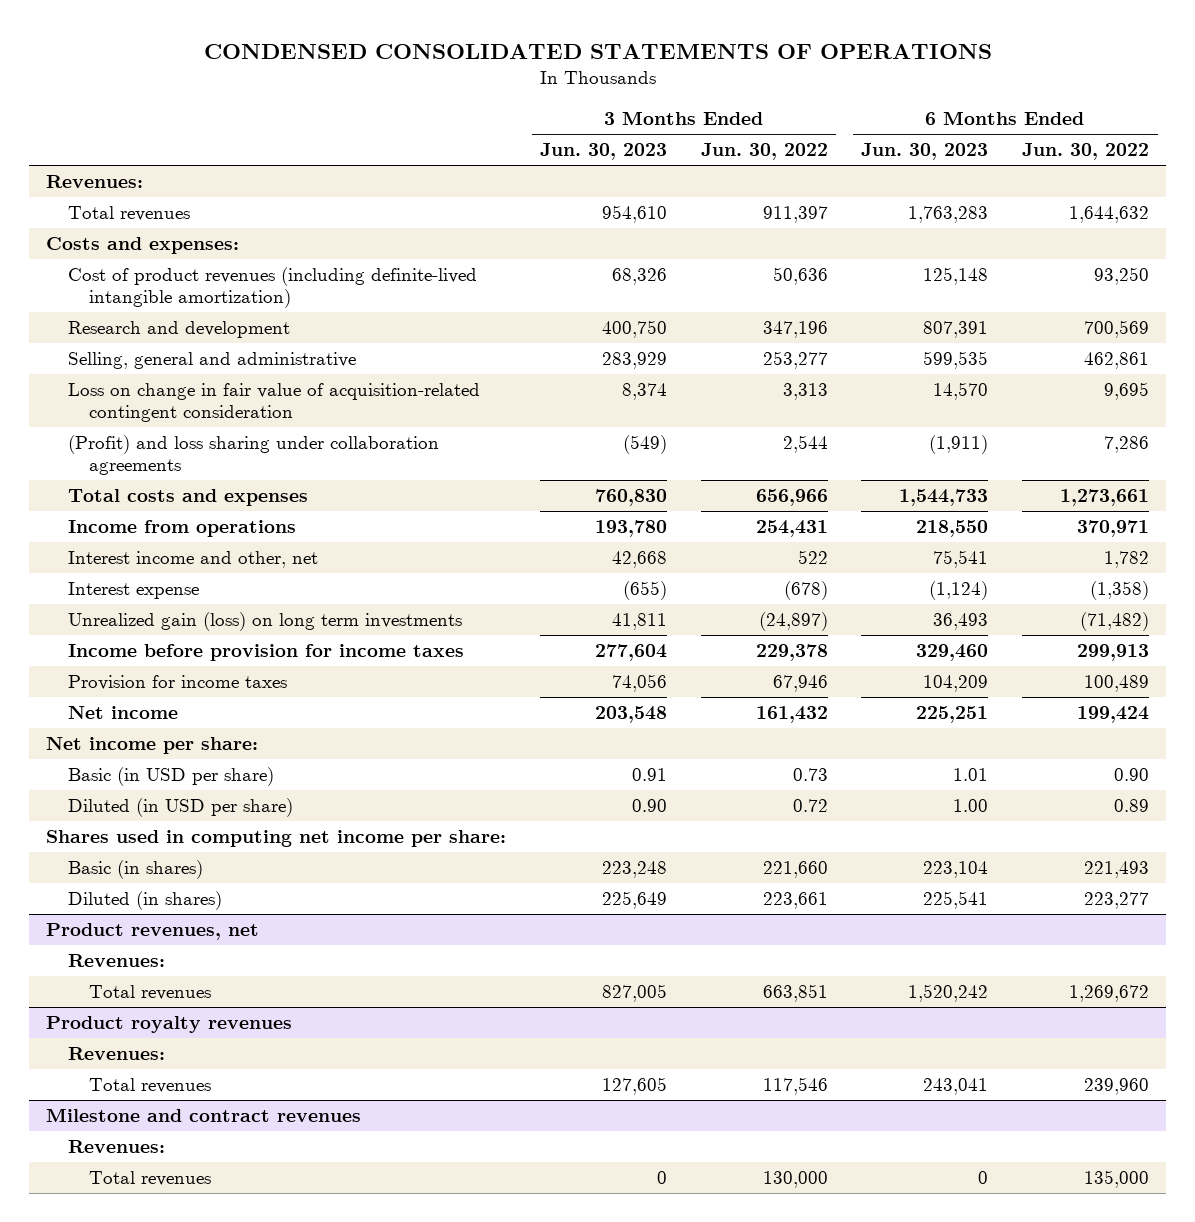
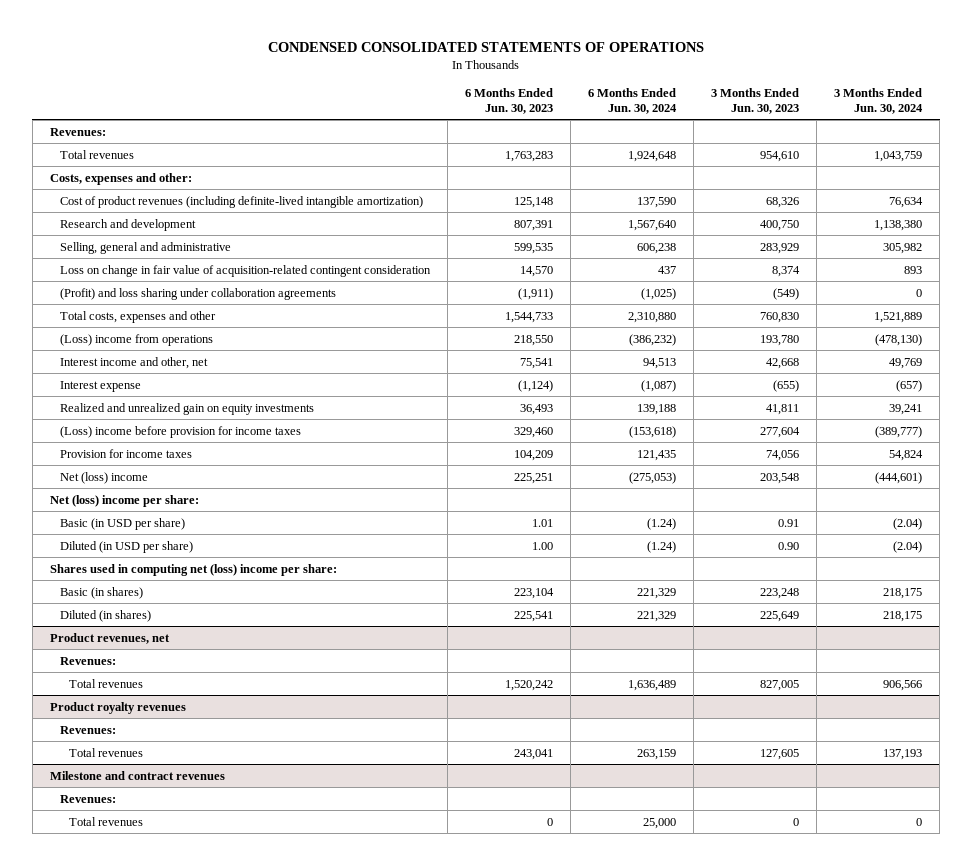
[700,143,828,161] Jun. 30, 2022 -> none
[1022,143,1150,161] Jun. 30, 2022 -> none
none -> [587,87,677,114] 6 Months Ended Jun. 30, 2024
none -> [834,87,924,114] 3 Months Ended Jun. 30, 2024
[46,237,240,255] Costs and expenses: -> [49,172,192,185] Costs, expenses and other:
[67,489,308,507] Total costs and expenses -> [59,310,216,323] Total costs, expenses and other
[67,520,296,538] Income from operations -> [59,333,213,346] (Loss) income from operations
[67,612,462,632] Unrealized gain (loss) on long term investments -> [59,402,314,415] Realized and unrealized gain on equity investments
[67,644,464,662] Income before provision for income taxes -> [59,425,301,438] (Loss) income before provision for income taxes
[67,706,178,720] Net income -> [59,471,148,484] Net (loss) income
[46,737,259,755] Net income per share: -> [49,494,199,507] Net (loss) income per share:
[46,830,507,848] Shares used in computing net income per share: -> [49,563,337,576] Shares used in computing net (loss) income per share:

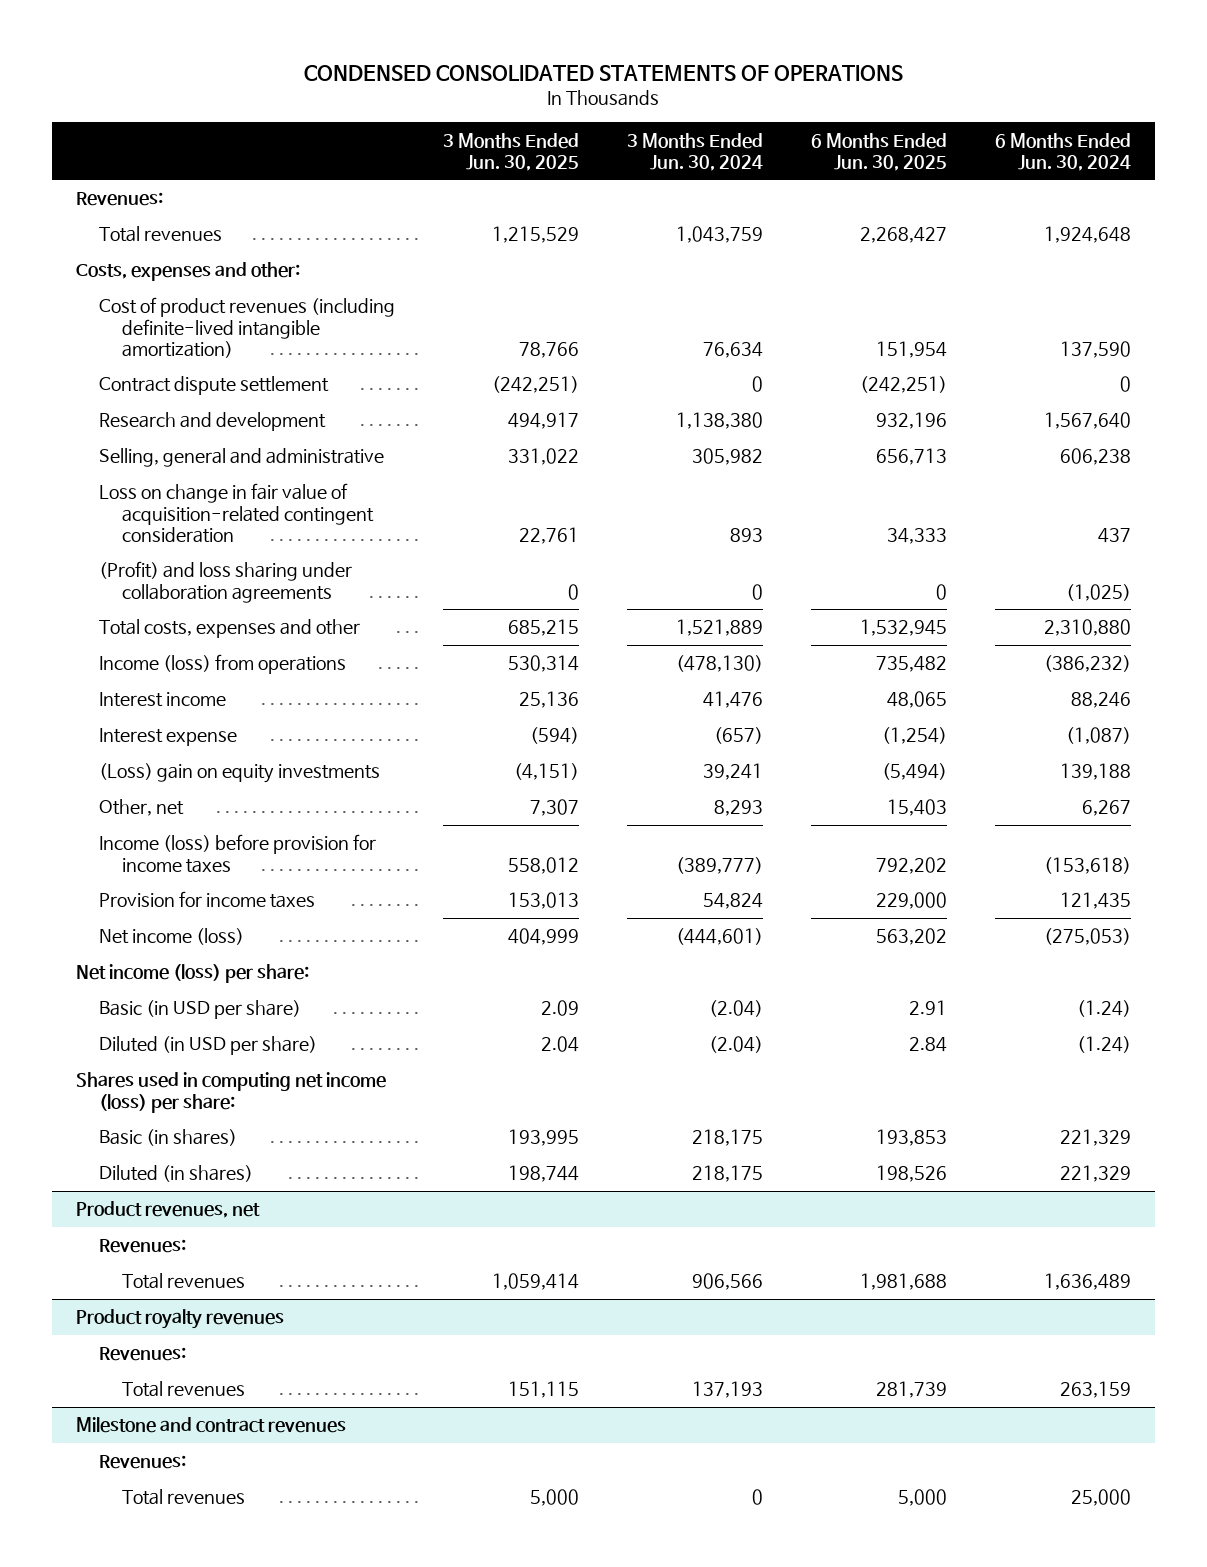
[464,87,553,114] 6 Months Ended Jun. 30, 2023 -> none
[710,87,799,114] 3 Months Ended Jun. 30, 2023 -> none
none -> [443,132,580,172] 3 Months Ended Jun. 30, 2025
none -> [811,132,948,172] 6 Months Ended Jun. 30, 2025
none -> [99,376,330,396] Contract dispute settlement
[59,356,208,369] Interest income and other, net -> none
[59,333,213,346] (Loss) income from operations -> [99,654,347,675] Income (loss) from operations
none -> [99,692,227,708] Interest income
[59,402,314,415] Realized and unrealized gain on equity investments -> [99,763,381,784] (Loss) gain on equity investments
none -> [99,799,185,817] Other, net
[59,425,301,438] (Loss) income before provision for income taxes -> [99,834,377,873] Income (loss) before provision for income taxes
[59,471,148,484] Net (loss) income -> [99,928,245,946] Net income (loss)
[49,494,199,507] Net (loss) income per share: -> [75,964,309,984] Net income (loss) per share:
[49,563,337,576] Shares used in computing net (loss) income per share: -> [75,1072,386,1113] Shares used in computing net income (loss) per share:

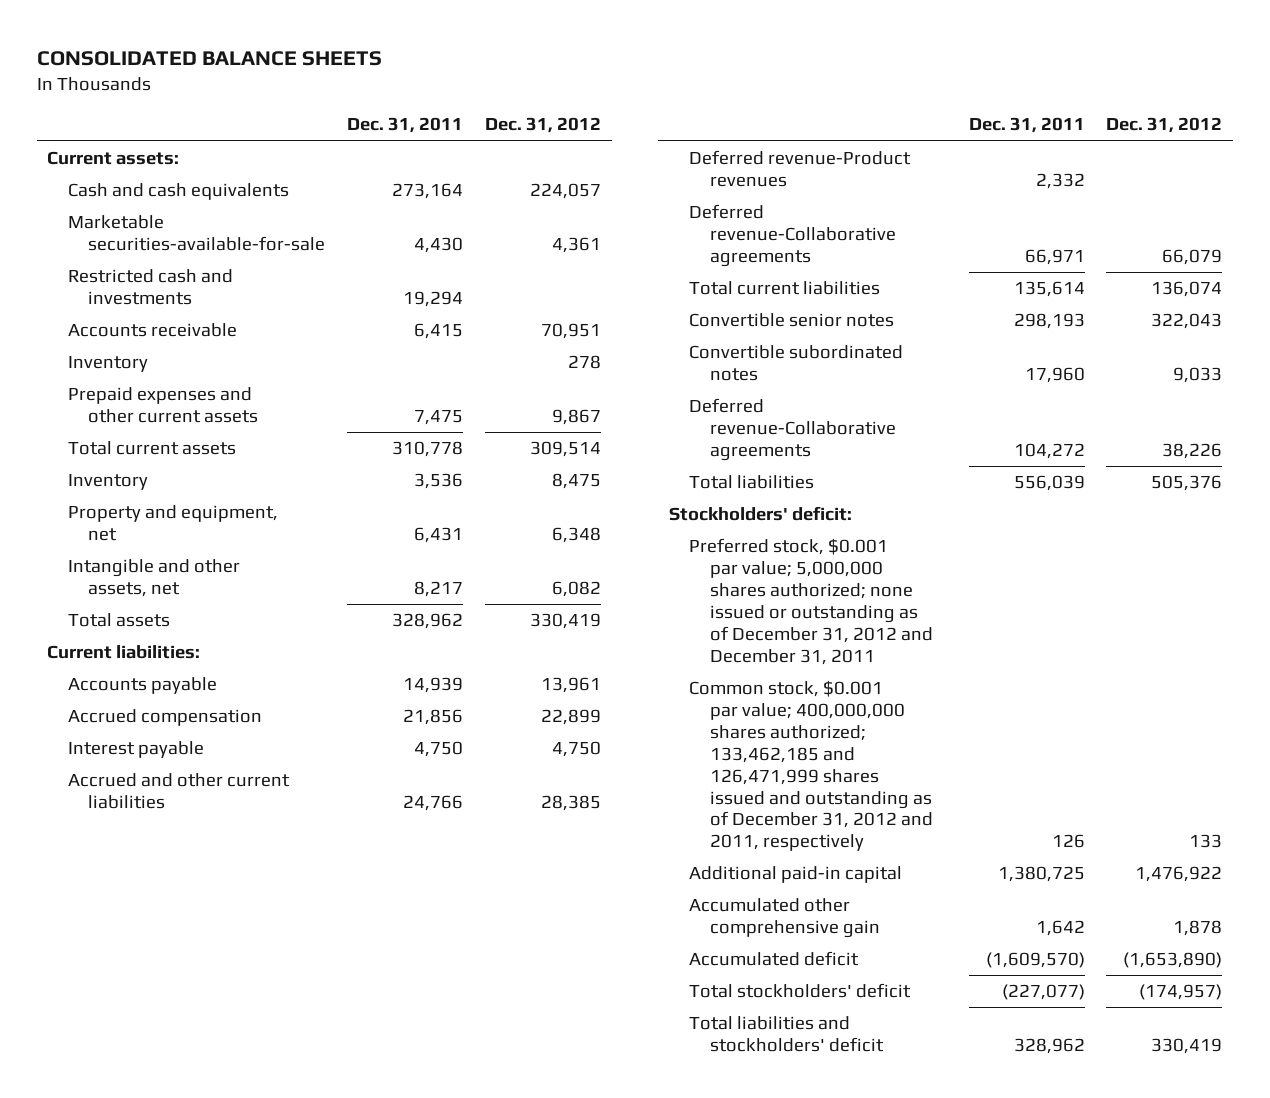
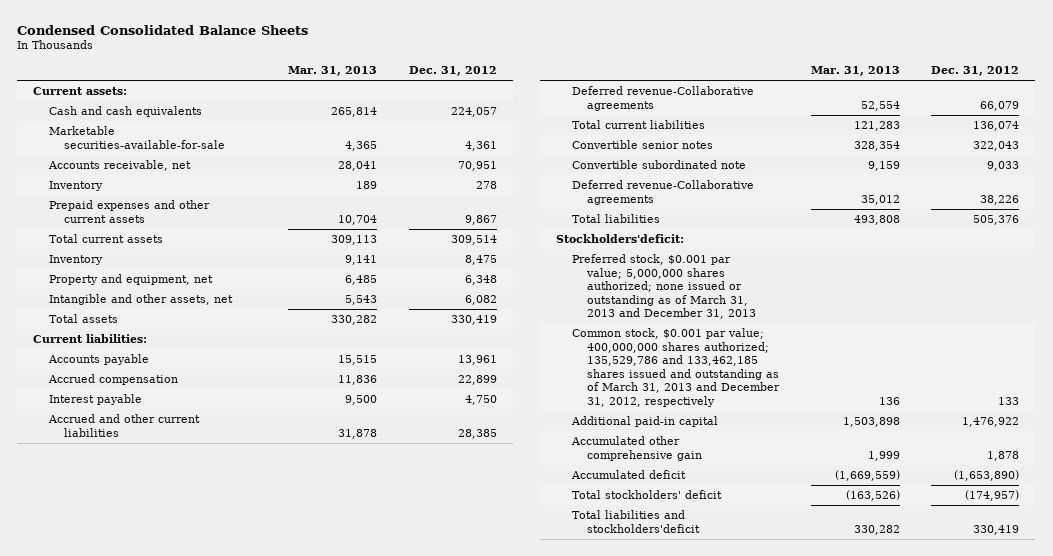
[36,51,382,67] CONSOLIDATED BALANCE SHEETS -> [17,24,309,35] Condensed Consolidated Balance Sheets
[347,117,464,134] Dec. 31, 2011 -> none
none -> [288,66,378,77] Mar. 31, 2013
[67,269,233,305] Restricted cash and investments -> none
[67,323,237,338] Accounts receivable -> [47,160,191,172] Accounts receivable, net
[689,150,912,187] Deferred revenue-Product revenues -> none
[689,345,904,381] Convertible subordinated notes -> [571,160,746,170] Convertible subordinated note
[668,506,852,522] Stockholders' deficit: -> [555,234,684,244] Stockholders'deficit:
[689,538,933,665] Preferred stock, $0.001 par value; 5,000,000 shares authorized; none issued or outstanding as of December 31, 2012 and December 31, 2011 -> [571,254,757,320] Preferred stock, $0.001 par value; 5,000,000 shares authorized; none issued or outstanding as of March 31, 2013 and December 31, 2013
[689,680,933,852] Common stock, $0.001 par value; 400,000,000 shares authorized; 133,462,185 and 126,471,999 shares issued and outstanding as of December 31, 2012 and 2011, respectively -> [571,328,781,407] Common stock, $0.001 par value; 400,000,000 shares authorized; 135,529,786 and 133,462,185 shares issued and outstanding as of March 31, 2013 and December 31, 2012, respectively
[689,1016,884,1052] Total liabilities and stockholders' deficit -> [571,510,701,533] Total liabilities and stockholders'deficit

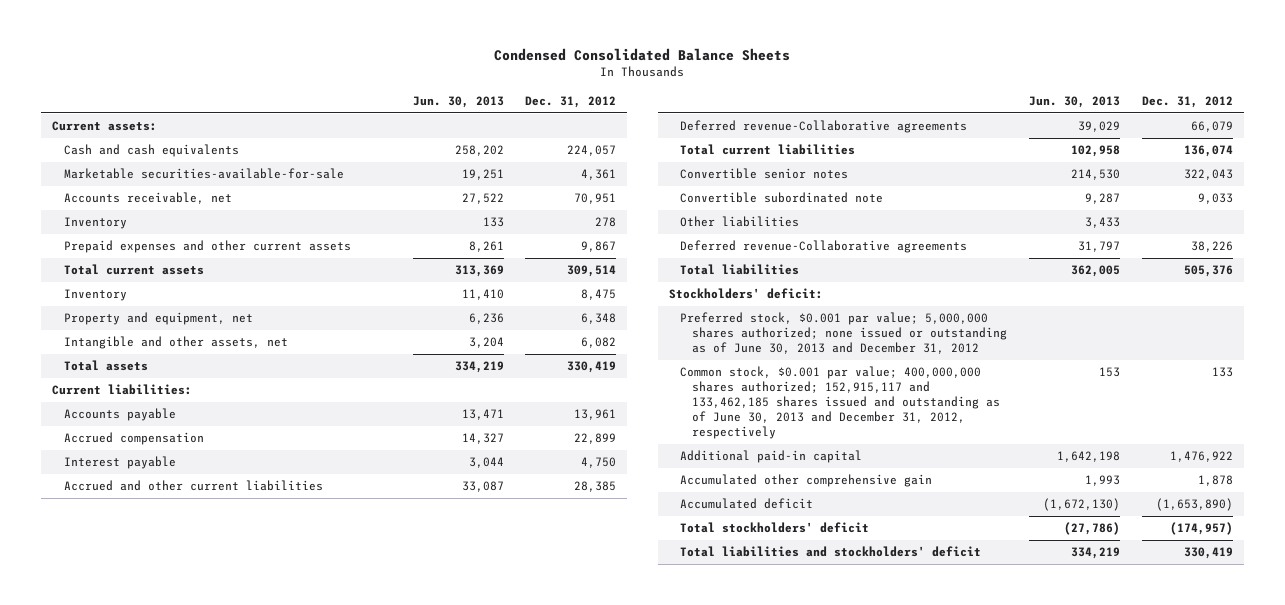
[288,66,378,77] Mar. 31, 2013 -> none
none -> [412,95,504,108] Jun. 30, 2013
none -> [680,216,800,228] Other liabilities
[555,234,684,244] Stockholders'deficit: -> [668,288,823,300] Stockholders' deficit:
[571,254,757,320] Preferred stock, $0.001 par value; 5,000,000 shares authorized; none issued or outstanding as of March 31, 2013 and December 31, 2013 -> [680,312,1008,355] Preferred stock, $0.001 par value; 5,000,000 shares authorized; none issued or outstanding as of June 30, 2013 and December 31, 2012
[571,328,781,407] Common stock, $0.001 par value; 400,000,000 shares authorized; 135,529,786 and 133,462,185 shares issued and outstanding as of March 31, 2013 and December 31, 2012, respectively -> [680,366,1001,440] Common stock, $0.001 par value; 400,000,000 shares authorized; 152,915,117 and 133,462,185 shares issued and outstanding as of June 30, 2013 and December 31, 2012, respectively
[571,510,701,533] Total liabilities and stockholders'deficit -> [680,546,982,558] Total liabilities and stockholders' deficit

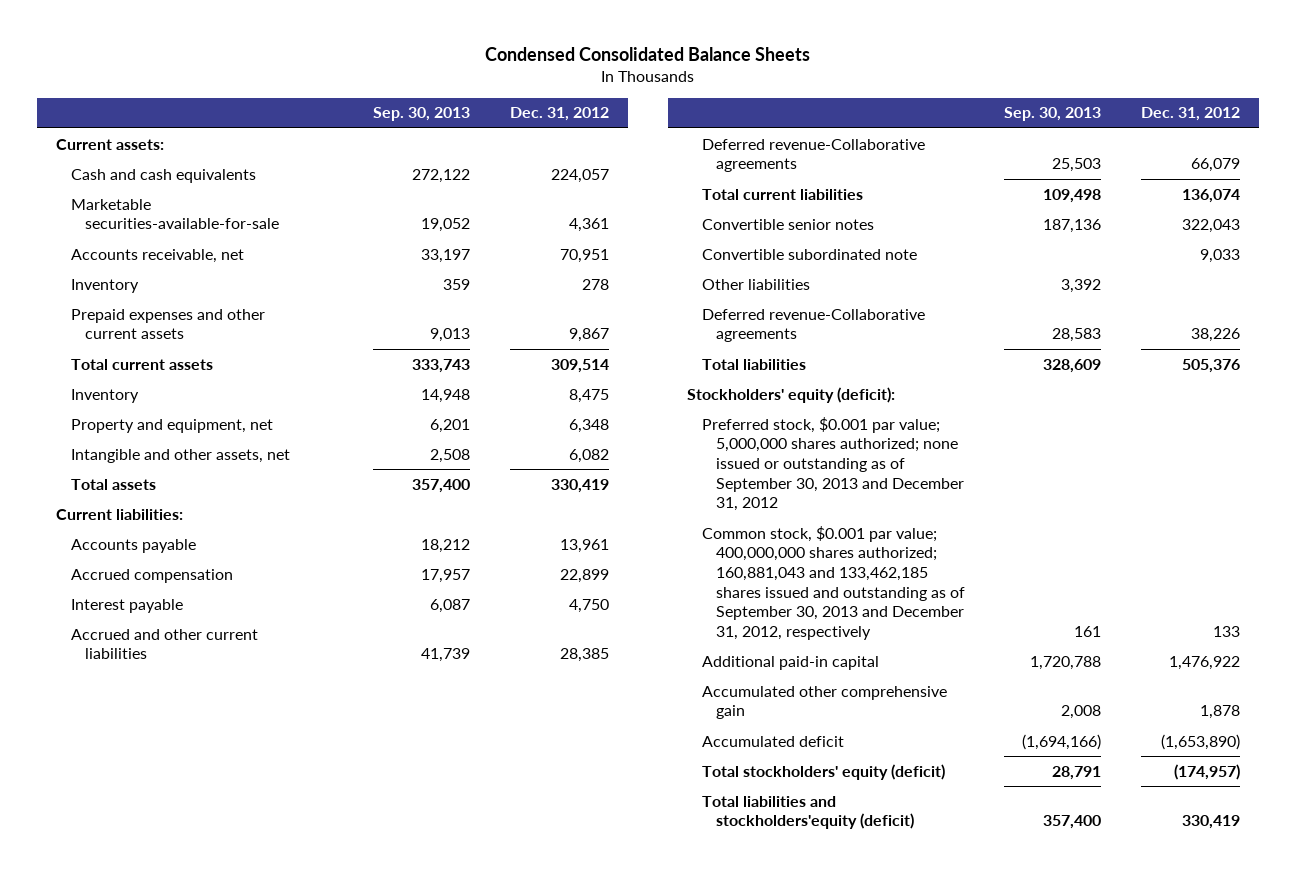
[412,95,504,108] Jun. 30, 2013 -> none
none -> [373,107,471,122] Sep. 30, 2013
[668,288,823,300] Stockholders' deficit: -> [687,386,896,403] Stockholders' equity (deficit):
[680,312,1008,355] Preferred stock, $0.001 par value; 5,000,000 shares authorized; none issued or outstanding as of June 30, 2013 and December 31, 2012 -> [701,416,964,512] Preferred stock, $0.001 par value; 5,000,000 shares authorized; none issued or outstanding as of September 30, 2013 and December 31, 2012
[680,366,1001,440] Common stock, $0.001 par value; 400,000,000 shares authorized; 152,915,117 and 133,462,185 shares issued and outstanding as of June 30, 2013 and December 31, 2012, respectively -> [701,525,965,641] Common stock, $0.001 par value; 400,000,000 shares authorized; 160,881,043 and 133,462,185 shares issued and outstanding as of September 30, 2013 and December 31, 2012, respectively
[680,522,870,534] Total stockholders' deficit -> [701,763,945,780] Total stockholders' equity (deficit)
[680,546,982,558] Total liabilities and stockholders' deficit -> [701,795,914,830] Total liabilities and stockholders'equity (deficit)

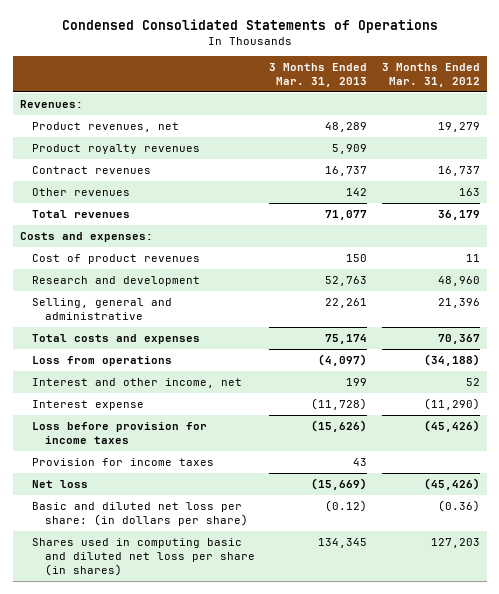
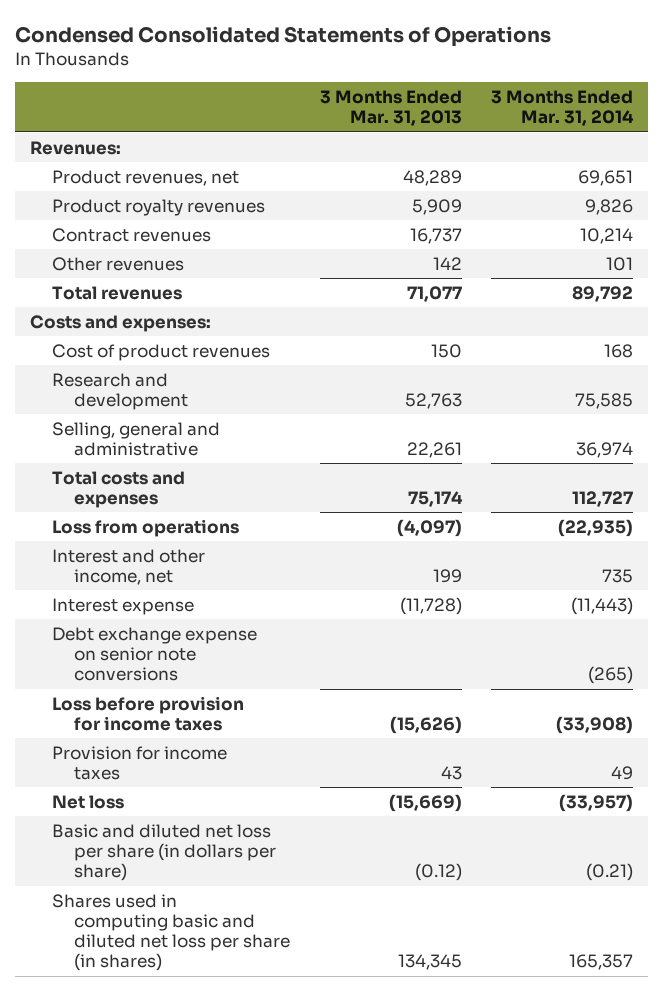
[381,62,480,88] 3 Months Ended Mar. 31, 2012 -> none
none -> [490,90,634,127] 3 Months Ended Mar. 31, 2014
none -> [51,626,257,682] Debt exchange expense on senior note conversions
[32,501,248,527] Basic and diluted net loss per share: (in dollars per share) -> [51,823,277,882] Basic and diluted net loss per share (in dollars per share)

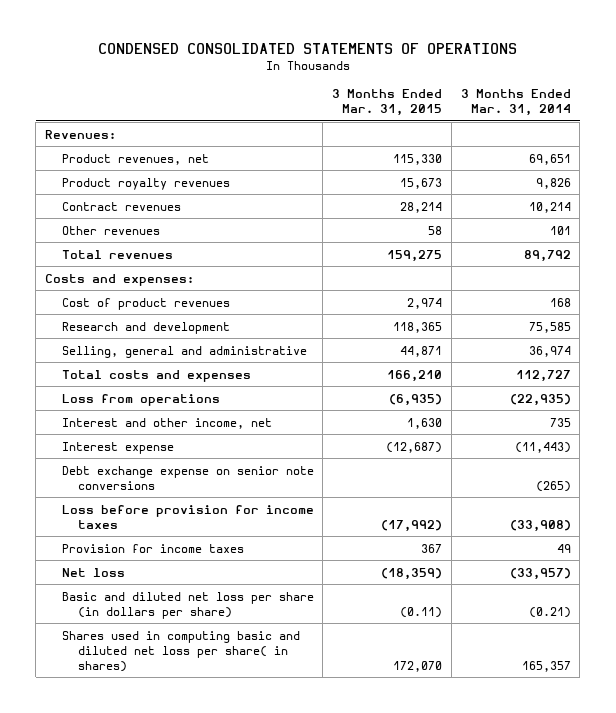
[15,25,552,47] Condensed Consolidated Statements of Operations -> [97,43,517,55] CONDENSED CONSOLIDATED STATEMENTS OF OPERATIONS
[319,90,462,127] 3 Months Ended Mar. 31, 2013 -> none
none -> [332,89,443,117] 3 Months Ended Mar. 31, 2015
[51,893,291,972] Shares used in computing basic and diluted net loss per share (in shares) -> [61,630,300,672] Shares used in computing basic and diluted net loss per share( in shares)

